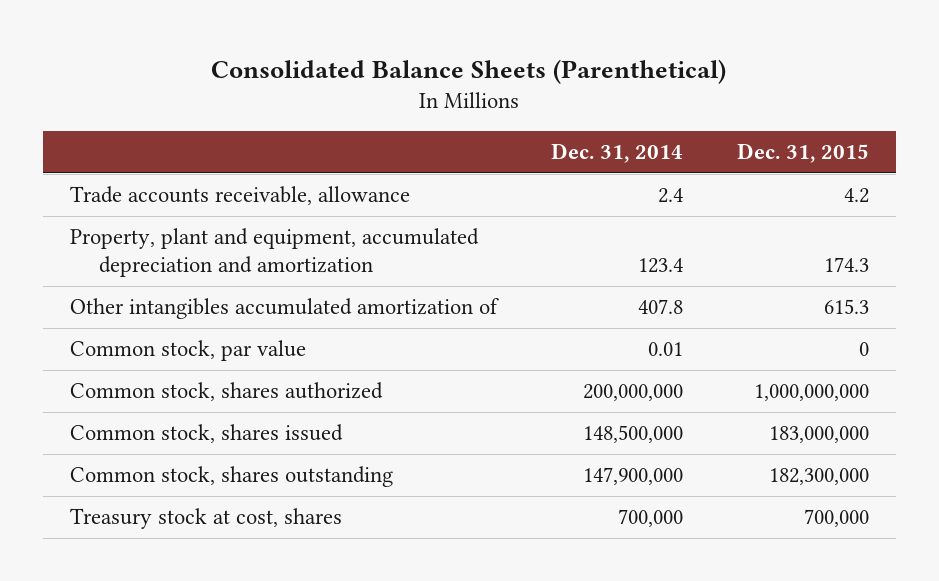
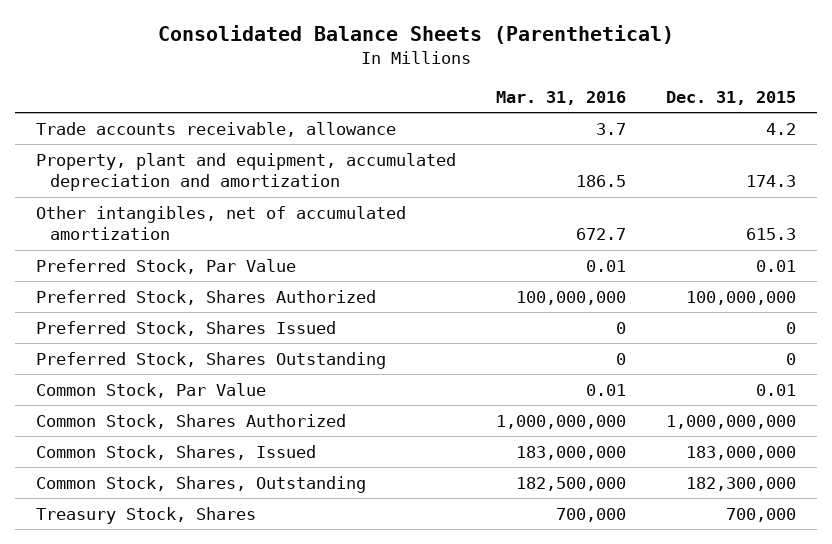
[550,143,683,164] Dec. 31, 2014 -> none
none -> [496,90,627,105] Mar. 31, 2016
[69,298,499,320] Other intangibles accumulated amortization of -> [35,205,406,241] Other intangibles, net of accumulated amortization
none -> [35,258,296,274] Preferred Stock, Par Value
none -> [35,289,376,305] Preferred Stock, Shares Authorized
none -> [35,320,336,336] Preferred Stock, Shares Issued
none -> [35,351,386,369] Preferred Stock, Shares Outstanding
[69,340,306,362] Common stock, par value -> [35,382,266,398] Common Stock, Par Value
[859,342,870,357] 0 -> [756,383,797,396] 0.01
[69,382,383,402] Common stock, shares authorized -> [35,413,346,429] Common Stock, Shares Authorized
[69,424,343,444] Common stock, shares issued -> [35,444,316,460] Common Stock, Shares, Issued
[69,466,393,488] Common stock, shares outstanding -> [35,475,366,493] Common Stock, Shares, Outstanding
[69,508,342,530] Treasury stock at cost, shares -> [35,506,256,524] Treasury Stock, Shares

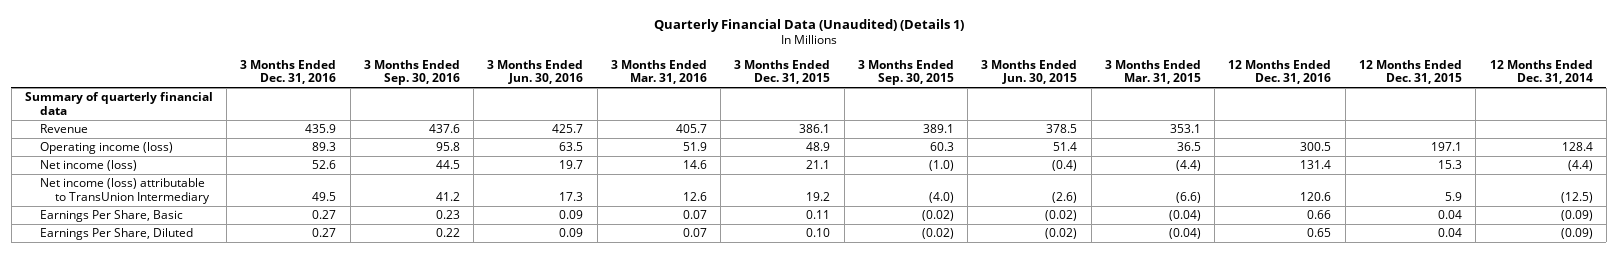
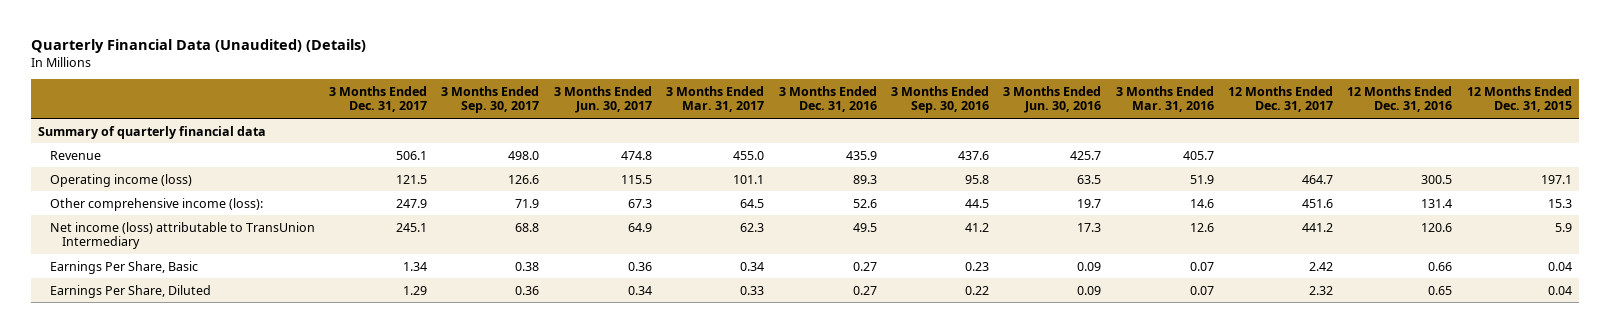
[653,18,964,32] Quarterly Financial Data (Unaudited) (Details 1) -> [30,38,366,53] Quarterly Financial Data (Unaudited) (Details)
[734,59,831,85] 3 Months Ended Dec. 31, 2015 -> none
[857,59,954,86] 3 Months Ended Sep. 30, 2015 -> none
[981,59,1078,85] 3 Months Ended Jun. 30, 2015 -> none
[1104,59,1201,85] 3 Months Ended Mar. 31, 2015 -> none
[1489,59,1593,85] 12 Months Ended Dec. 31, 2014 -> none
none -> [329,85,428,113] 3 Months Ended Dec. 31, 2017
none -> [441,85,540,114] 3 Months Ended Sep. 30, 2017
none -> [553,85,652,114] 3 Months Ended Jun. 30, 2017
none -> [666,85,765,113] 3 Months Ended Mar. 31, 2017
none -> [1227,85,1333,113] 12 Months Ended Dec. 31, 2017
[39,159,137,171] Net income (loss) -> [49,197,263,211] Other comprehensive income (loss):

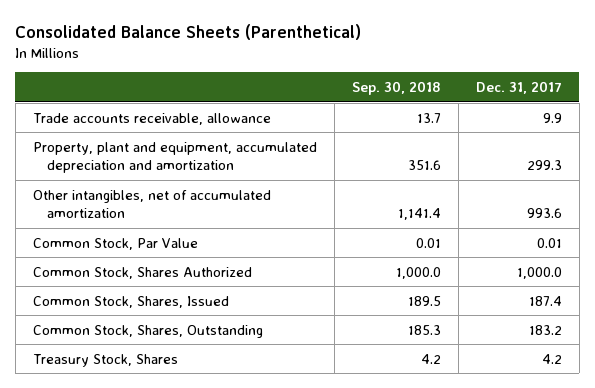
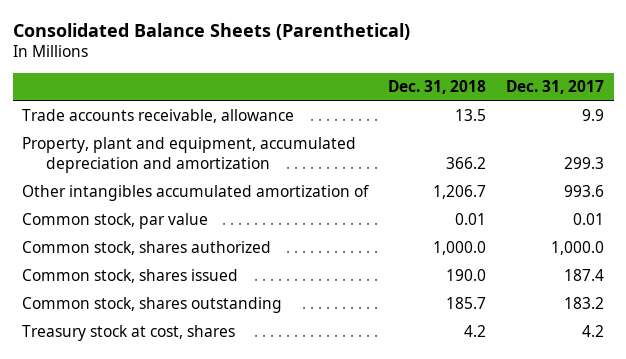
[351,80,441,95] Sep. 30, 2018 -> none
none -> [388,80,487,95] Dec. 31, 2018
[32,189,271,219] Other intangibles, net of accumulated amortization -> [22,185,370,202] Other intangibles accumulated amortization of
[32,237,198,250] Common Stock, Par Value -> [22,213,209,230] Common stock, par value
[32,266,252,279] Common Stock, Shares Authorized -> [22,241,272,256] Common stock, shares authorized
[32,295,229,308] Common Stock, Shares, Issued -> [22,269,239,284] Common stock, shares issued
[32,324,263,338] Common Stock, Shares, Outstanding -> [22,297,283,314] Common stock, shares outstanding
[32,353,178,367] Treasury Stock, Shares -> [22,325,236,342] Treasury stock at cost, shares

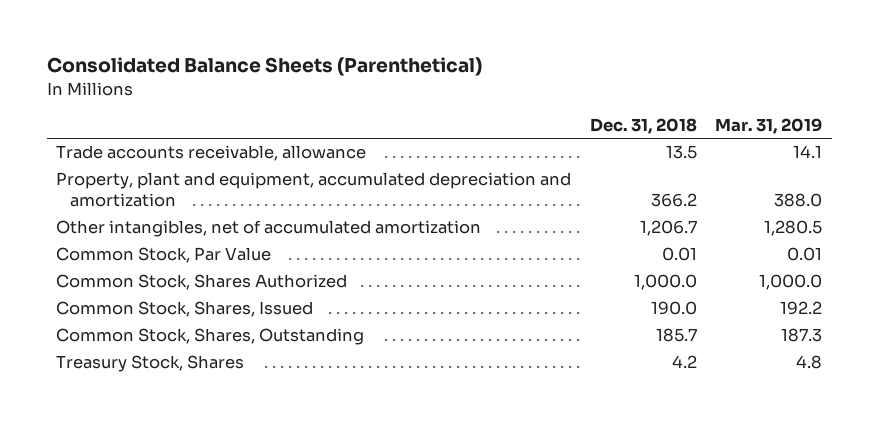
[505,80,604,95] Dec. 31, 2017 -> none
none -> [715,117,823,134] Mar. 31, 2019
[22,185,370,202] Other intangibles accumulated amortization of -> [56,220,482,238] Other intangibles, net of accumulated amortization
[22,213,209,230] Common stock, par value -> [56,247,272,264] Common Stock, Par Value
[22,241,272,256] Common stock, shares authorized -> [56,274,348,291] Common Stock, Shares Authorized
[22,269,239,284] Common stock, shares issued -> [56,301,314,318] Common Stock, Shares, Issued
[22,297,283,314] Common stock, shares outstanding -> [56,328,365,346] Common Stock, Shares, Outstanding
[22,325,236,342] Treasury stock at cost, shares -> [56,355,245,373] Treasury Stock, Shares

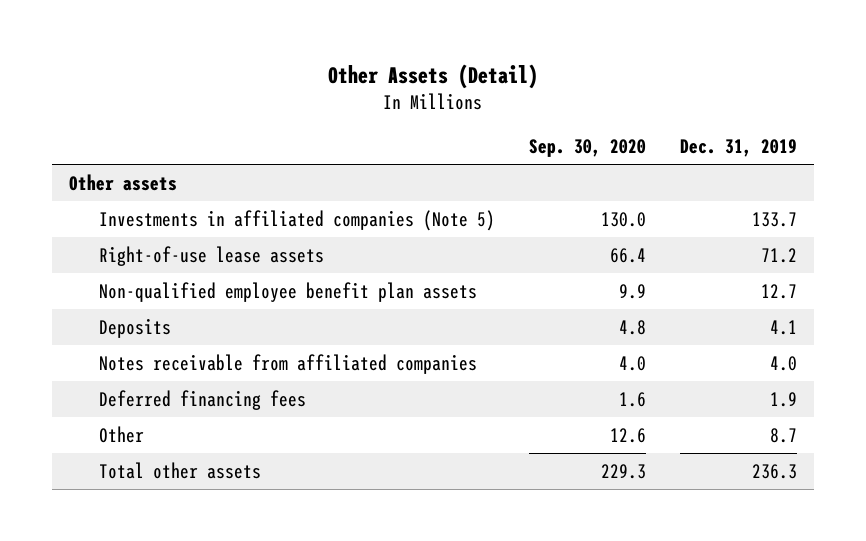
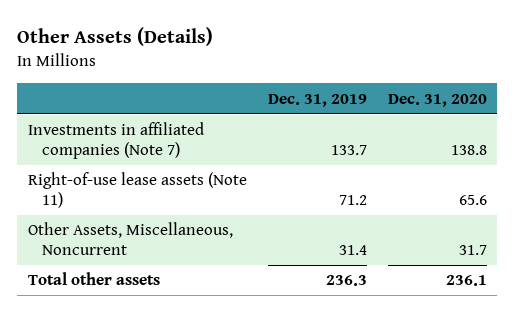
[328,63,539,89] Other Assets (Detail) -> [17,27,214,47] Other Assets (Details)
[529,139,647,158] Sep. 30, 2020 -> none
none -> [387,93,487,107] Dec. 31, 2020
[69,173,178,191] Other assets -> none
[99,281,478,302] Non-qualified employee benefit plan assets -> none
[99,317,172,338] Deposits -> none
[99,353,478,374] Notes receivable from affiliated companies -> none
[99,389,307,410] Deferred financing fees -> none
[99,209,496,231] Investments in affiliated companies (Note 5) -> [27,122,204,160] Investments in affiliated companies (Note 7)
[99,245,325,266] Right-of-use lease assets -> [27,172,247,209] Right-of-use lease assets (Note 11)
[99,425,145,443] Other -> [27,222,233,256] Other Assets, Miscellaneous, Noncurrent
[770,427,798,443] 8.7 -> [338,245,367,256] 31.4

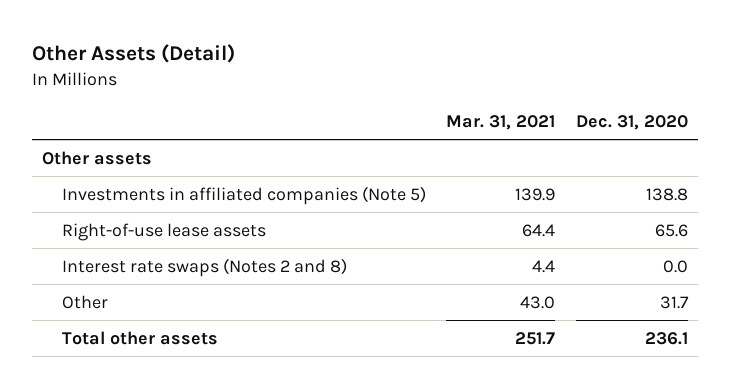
[17,27,214,47] Other Assets (Details) -> [32,44,236,64] Other Assets (Detail)
[267,93,367,107] Dec. 31, 2019 -> none
none -> [446,115,556,131] Mar. 31, 2021
none -> [42,150,153,165] Other assets
[27,122,204,160] Investments in affiliated companies (Note 7) -> [61,185,426,205] Investments in affiliated companies (Note 5)
[27,172,247,209] Right-of-use lease assets (Note 11) -> [61,222,266,241] Right-of-use lease assets
none -> [61,257,347,277] Interest rate swaps (Notes 2 and 8)
[27,222,233,256] Other Assets, Miscellaneous, Noncurrent -> [61,294,108,309] Other

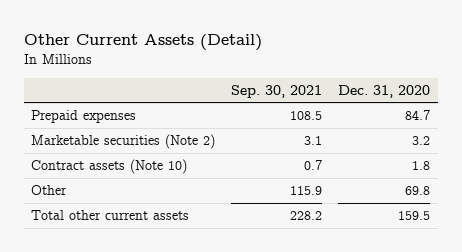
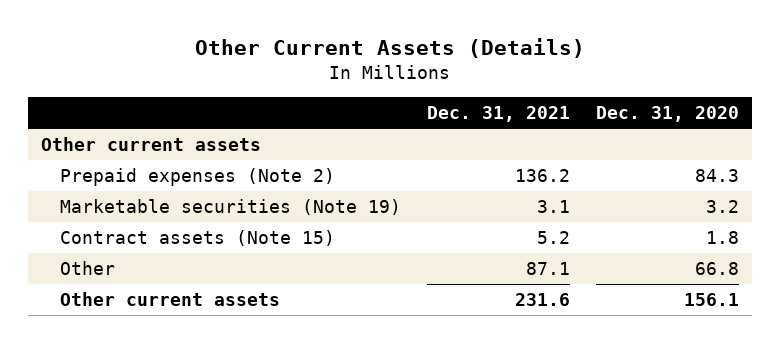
[23,34,262,52] Other Current Assets (Detail) -> [194,38,585,59] Other Current Assets (Details)
[231,84,323,98] Sep. 30, 2021 -> none
none -> [427,105,571,122] Dec. 31, 2021
none -> [40,137,261,152] Other current assets
[31,110,137,124] Prepaid expenses -> [60,168,336,187] Prepaid expenses (Note 2)
[405,110,431,121] 84.7 -> [695,169,740,183] 84.3
[31,134,216,150] Marketable securities (Note 2) -> [60,199,402,216] Marketable securities (Note 19)
[31,159,188,175] Contract assets (Note 10) -> [60,230,336,247] Contract assets (Note 15)
[405,186,431,196] 69.8 -> [695,262,740,276] 66.8
[31,210,190,221] Total other current assets -> [60,292,281,307] Other current assets
[398,211,431,221] 159.5 -> [684,293,740,307] 156.1

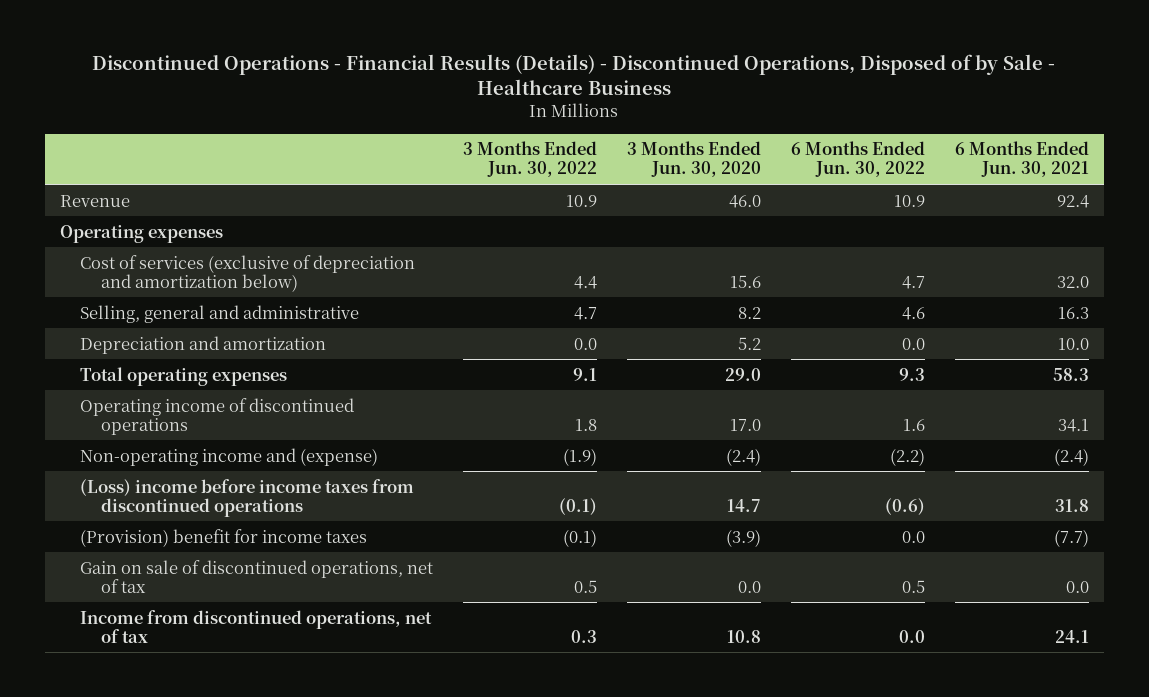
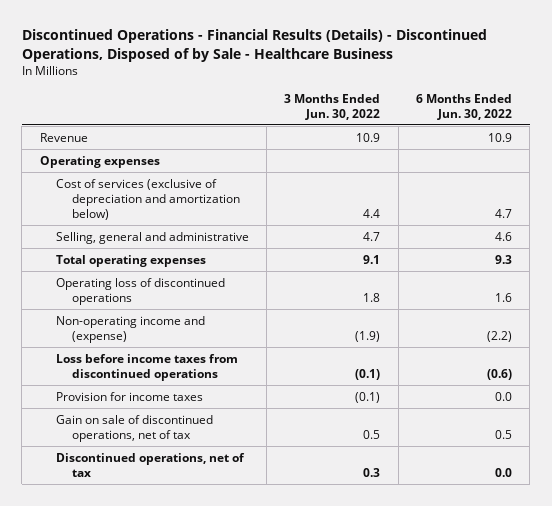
[627,141,762,178] 3 Months Ended Jun. 30, 2020 -> none
[954,141,1089,178] 6 Months Ended Jun. 30, 2021 -> none
[80,335,327,354] Depreciation and amortization -> none
[80,397,355,435] Operating income of discontinued operations -> [55,277,225,305] Operating loss of discontinued operations
[80,478,415,517] (Loss) income before income taxes from discontinued operations -> [55,353,238,381] Loss before income taxes from discontinued operations
[80,528,368,547] (Provision) benefit for income taxes -> [55,391,203,401] Provision for income taxes
[80,609,433,643] Income from discontinued operations, net of tax -> [55,452,245,477] Discontinued operations, net of tax

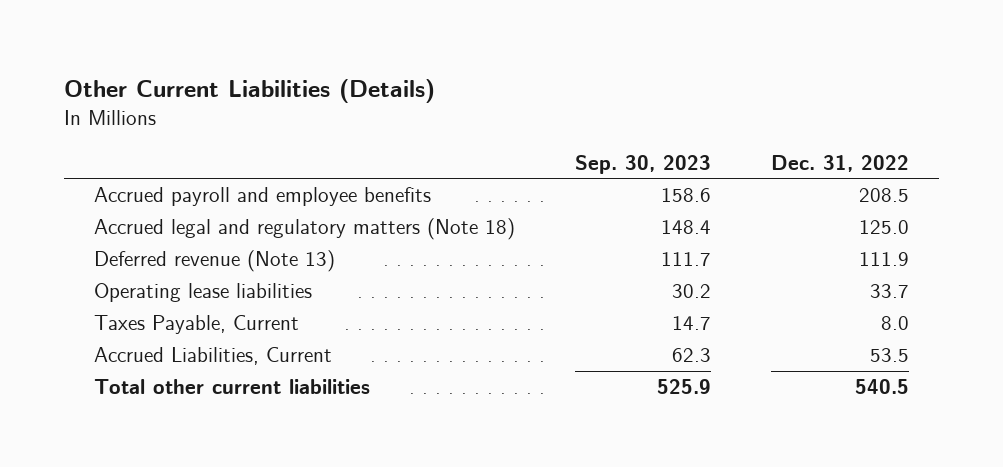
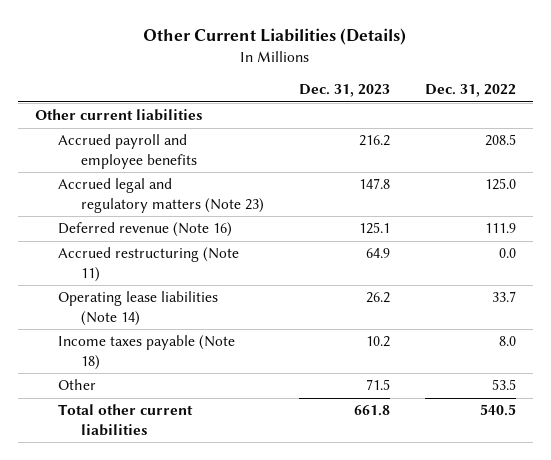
[575,154,712,174] Sep. 30, 2023 -> none
none -> [299,84,391,98] Dec. 31, 2023
none -> [34,109,203,122] Other current liabilities
[94,218,516,241] Accrued legal and regulatory matters (Note 18) -> [58,178,265,213] Accrued legal and regulatory matters (Note 23)
[94,250,336,273] Deferred revenue (Note 13) -> [58,222,233,238] Deferred revenue (Note 16)
none -> [58,247,240,282] Accrued restructuring (Note 11)
[94,283,313,303] Operating lease liabilities -> [58,291,219,326] Operating lease liabilities (Note 14)
[94,315,300,335] Taxes Payable, Current -> [58,335,236,370] Income taxes payable (Note 18)
[94,347,333,366] Accrued Liabilities, Current -> [58,379,97,391] Other

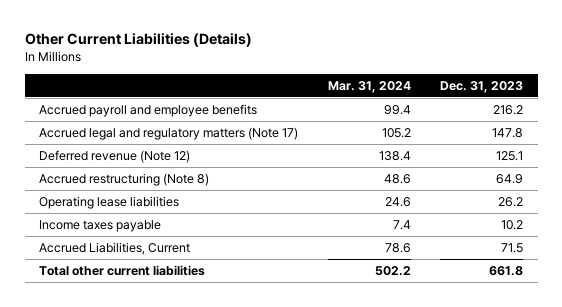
[424,84,516,98] Dec. 31, 2022 -> none
none -> [327,80,411,93] Mar. 31, 2024
[34,109,203,122] Other current liabilities -> none
[58,178,265,213] Accrued legal and regulatory matters (Note 23) -> [39,126,299,140] Accrued legal and regulatory matters (Note 17)
[58,222,233,238] Deferred revenue (Note 16) -> [39,149,191,163] Deferred revenue (Note 12)
[58,247,240,282] Accrued restructuring (Note 11) -> [39,172,210,186] Accrued restructuring (Note 8)
[58,291,219,326] Operating lease liabilities (Note 14) -> [39,195,180,209] Operating lease liabilities
[58,335,236,370] Income taxes payable (Note 18) -> [39,219,162,232] Income taxes payable
[58,379,97,391] Other -> [39,241,191,255] Accrued Liabilities, Current

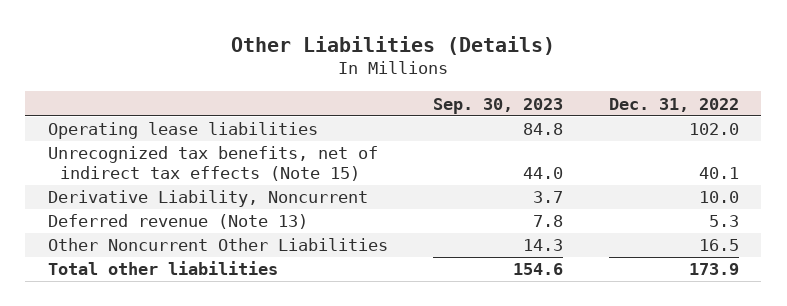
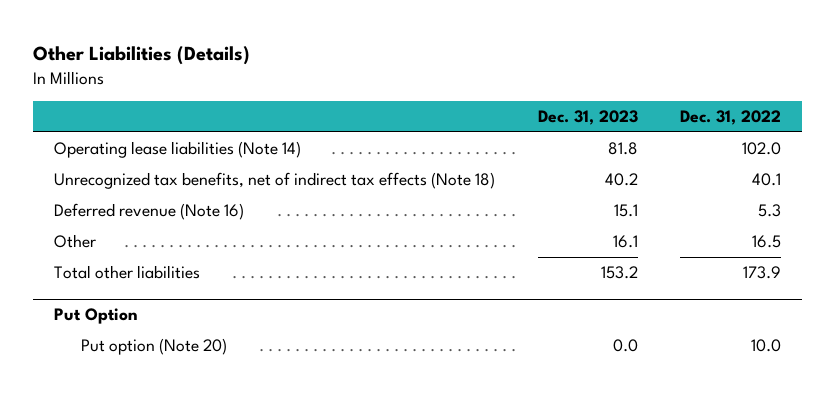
[433,97,564,114] Sep. 30, 2023 -> none
none -> [537,110,638,126] Dec. 31, 2023
[48,190,369,208] Derivative Liability, Noncurrent -> none
[48,122,319,140] Operating lease liabilities -> [54,141,302,159] Operating lease liabilities (Note 14)
[48,146,379,181] Unrecognized tax benefits, net of indirect tax effects (Note 15) -> [54,172,496,190] Unrecognized tax benefits, net of indirect tax effects (Note 18)
[48,214,309,230] Deferred revenue (Note 13) -> [54,203,245,221] Deferred revenue (Note 16)
[48,238,389,252] Other Noncurrent Other Liabilities -> [54,234,97,249] Other
none -> [54,308,139,325] Put Option
none -> [80,338,227,356] Put option (Note 20)

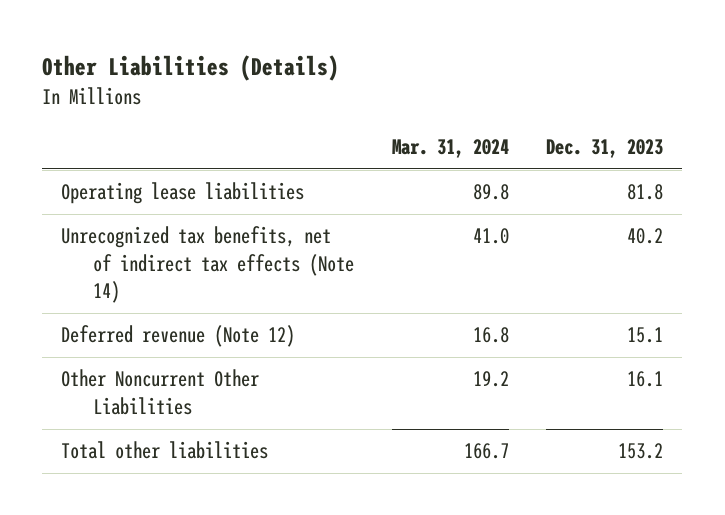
[679,110,781,126] Dec. 31, 2022 -> none
none -> [391,139,509,159] Mar. 31, 2024
[54,141,302,159] Operating lease liabilities (Note 14) -> [61,182,305,205] Operating lease liabilities
[54,172,496,190] Unrecognized tax benefits, net of indirect tax effects (Note 18) -> [61,226,355,304] Unrecognized tax benefits, net of indirect tax effects (Note 14)
[54,203,245,221] Deferred revenue (Note 16) -> [61,325,296,348] Deferred revenue (Note 12)
[54,234,97,249] Other -> [61,369,260,415] Other Noncurrent Other Liabilities
[54,308,139,325] Put Option -> none
[80,338,227,356] Put option (Note 20) -> none

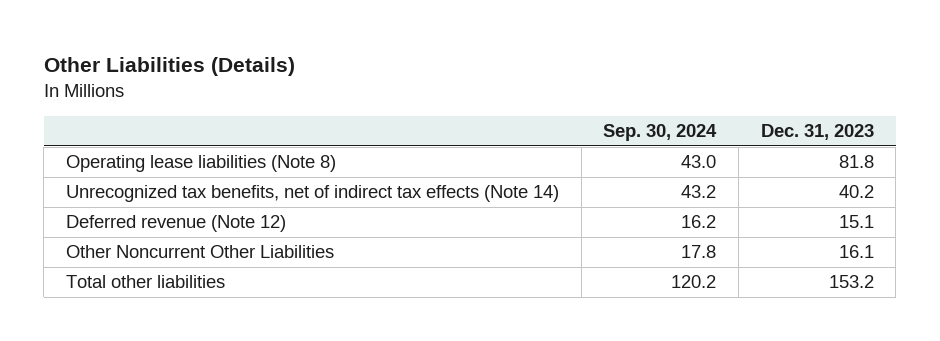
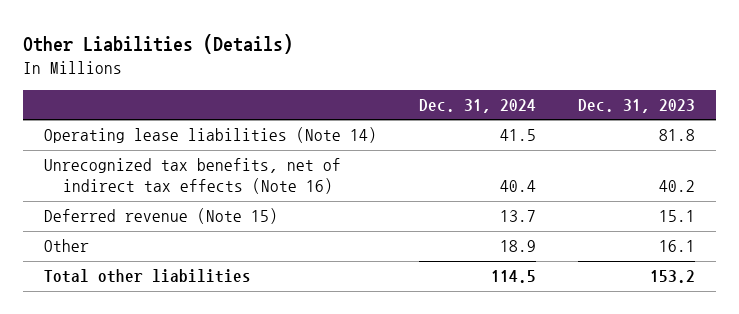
[603,123,718,141] Sep. 30, 2024 -> none
none -> [419,98,537,113] Dec. 31, 2024
[65,155,336,173] Operating lease liabilities (Note 8) -> [44,127,378,144] Operating lease liabilities (Note 14)
[65,185,559,203] Unrecognized tax benefits, net of indirect tax effects (Note 14) -> [44,158,342,195] Unrecognized tax benefits, net of indirect tax effects (Note 16)
[65,215,286,233] Deferred revenue (Note 12) -> [44,208,279,225] Deferred revenue (Note 15)
[65,245,334,259] Other Noncurrent Other Liabilities -> [44,239,90,253] Other

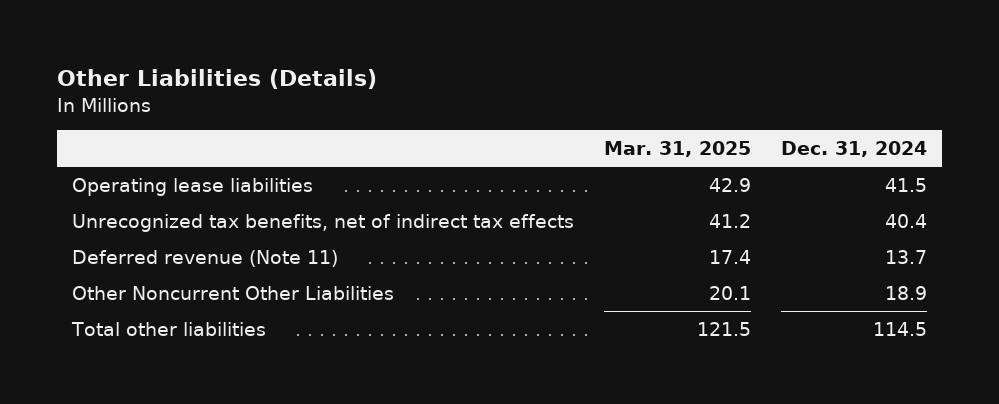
[578,98,696,113] Dec. 31, 2023 -> none
none -> [604,141,752,158] Mar. 31, 2025
[44,127,378,144] Operating lease liabilities (Note 14) -> [72,177,314,196] Operating lease liabilities
[44,158,342,195] Unrecognized tax benefits, net of indirect tax effects (Note 16) -> [72,213,575,232] Unrecognized tax benefits, net of indirect tax effects
[44,208,279,225] Deferred revenue (Note 15) -> [72,249,339,267] Deferred revenue (Note 11)
[44,239,90,253] Other -> [72,285,395,300] Other Noncurrent Other Liabilities

